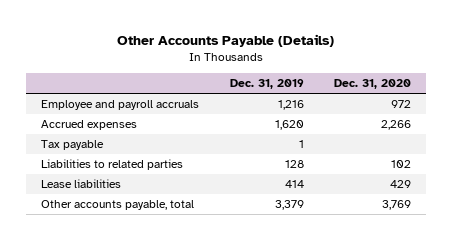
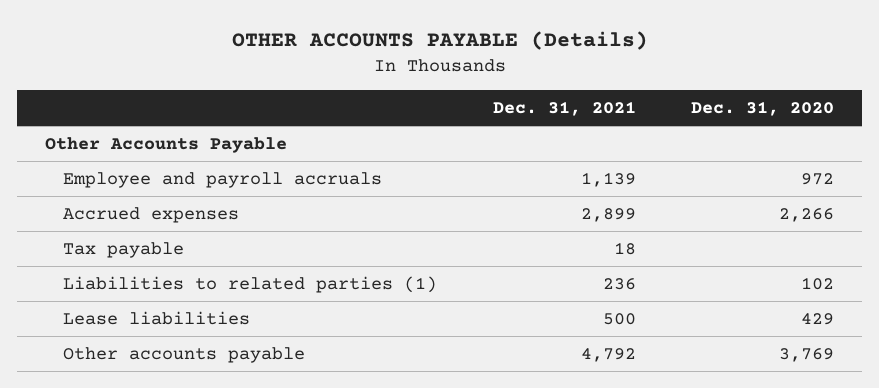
[117,33,335,47] Other Accounts Payable (Details) -> [231,31,648,51] OTHER ACCOUNTS PAYABLE (Details)
[229,79,304,90] Dec. 31, 2019 -> none
none -> [492,101,636,117] Dec. 31, 2021
none -> [45,137,288,154] Other Accounts Payable
[41,159,184,171] Liabilities to related parties -> [63,276,438,294] Liabilities to related parties (1)
[41,200,195,211] Other accounts payable, total -> [63,347,306,364] Other accounts payable

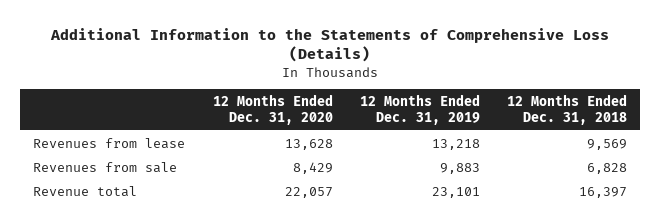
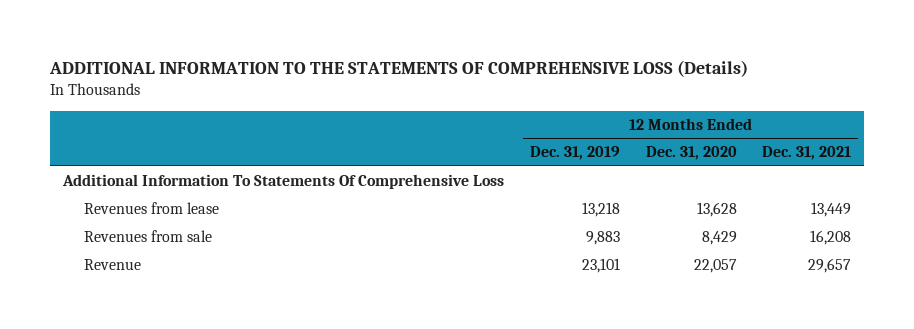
[50,27,610,63] Additional Information to the Statements of Comprehensive Loss (Details) -> [49,60,749,78] ADDITIONAL INFORMATION TO THE STATEMENTS OF COMPREHENSIVE LOSS (Details)
[506,93,627,126] 12 Months Ended Dec. 31, 2018 -> none
none -> [762,146,852,161] Dec. 31, 2021
none -> [62,174,505,190] Additional Information To Statements Of Comprehensive Loss
[33,185,138,197] Revenue total -> [84,259,142,271] Revenue

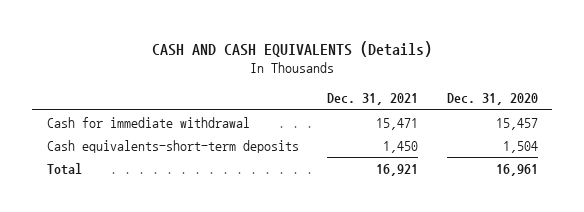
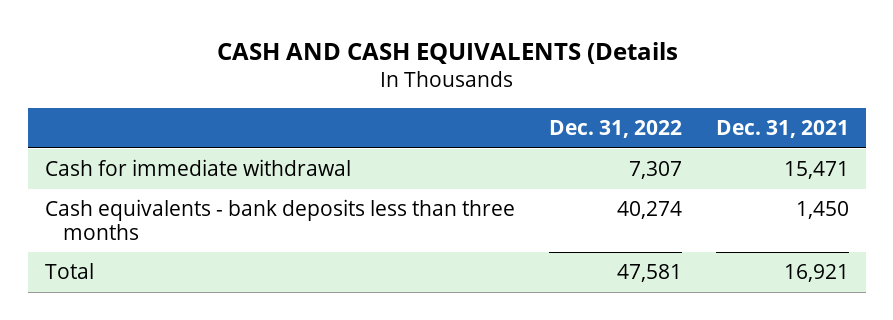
[152,40,433,57] CASH AND CASH EQUIVALENTS (Details) -> [216,41,678,64] CASH AND CASH EQUIVALENTS (Details
[446,93,538,106] Dec. 31, 2020 -> none
none -> [548,120,682,139] Dec. 31, 2022
[46,140,299,154] Cash equivalents-short-term deposits -> [44,199,515,240] Cash equivalents - bank deposits less than three months

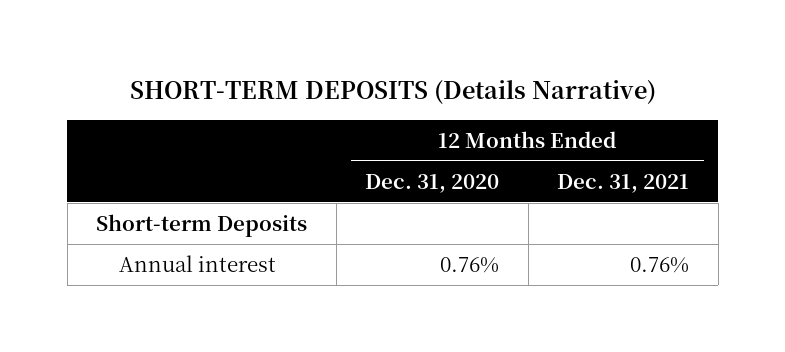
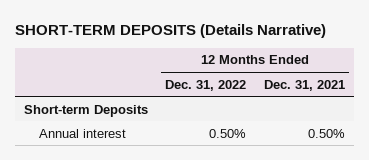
[365,173,500,193] Dec. 31, 2020 -> none
none -> [165,79,247,91] Dec. 31, 2022
[630,257,690,274] 0.76% -> [307,128,345,138] 0.50%

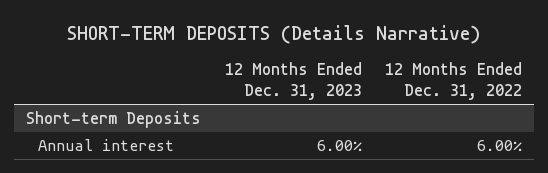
[263,79,345,91] Dec. 31, 2021 -> none
none -> [224,62,362,101] 12 Months Ended Dec. 31, 2023
[209,128,247,138] 0.50% -> [476,140,522,152] 6.00%

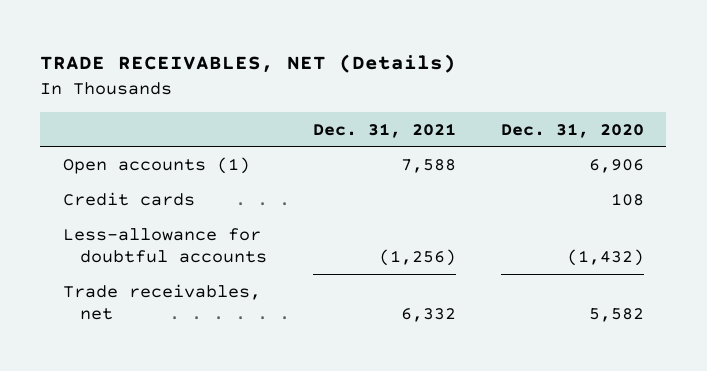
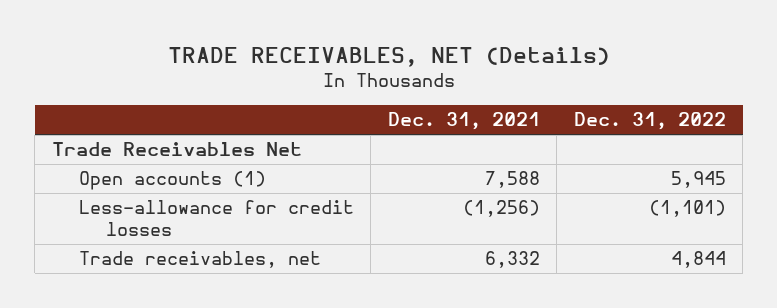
[500,122,644,138] Dec. 31, 2020 -> none
none -> [573,112,726,131] Dec. 31, 2022
none -> [51,142,302,157] Trade Receivables Net
[62,191,195,206] Credit cards -> none
[62,227,268,264] Less-allowance for doubtful accounts -> [78,200,354,237] Less-allowance for credit losses

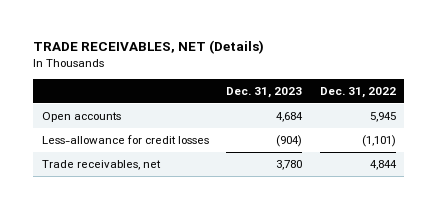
[387,112,540,131] Dec. 31, 2021 -> none
none -> [226,86,303,98] Dec. 31, 2023
[51,142,302,157] Trade Receivables Net -> none
[78,171,266,191] Open accounts (1) -> [41,112,121,123] Open accounts

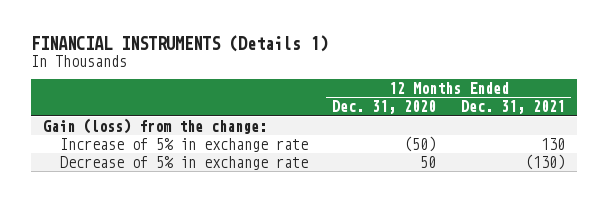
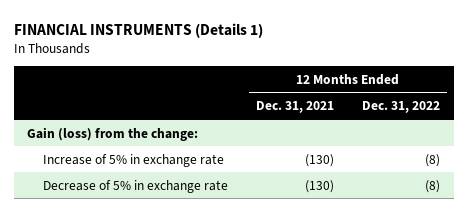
[332,100,437,115] Dec. 31, 2020 -> none
none -> [361,101,440,114] Dec. 31, 2022
[540,137,565,150] 130 -> [305,153,335,167] (130)

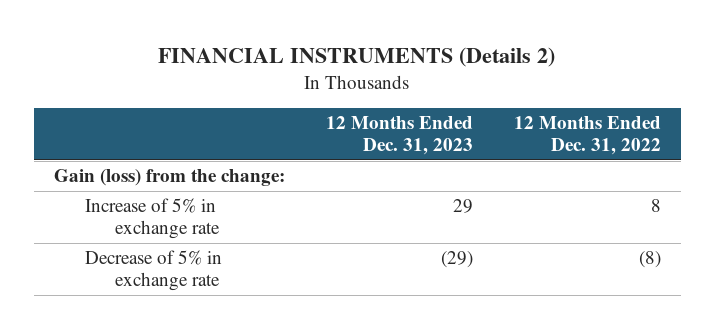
[13,22,263,38] FINANCIAL INSTRUMENTS (Details 1) -> [158,47,556,68] FINANCIAL INSTRUMENTS (Details 2)
[256,101,335,114] Dec. 31, 2021 -> none
none -> [325,116,473,156] 12 Months Ended Dec. 31, 2023
[424,153,440,167] (8) -> [650,199,661,213] 8

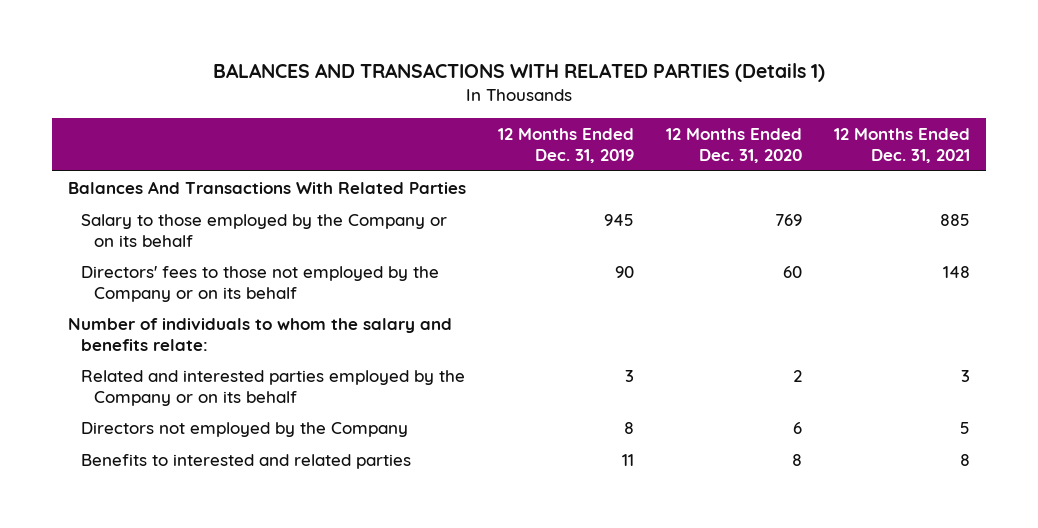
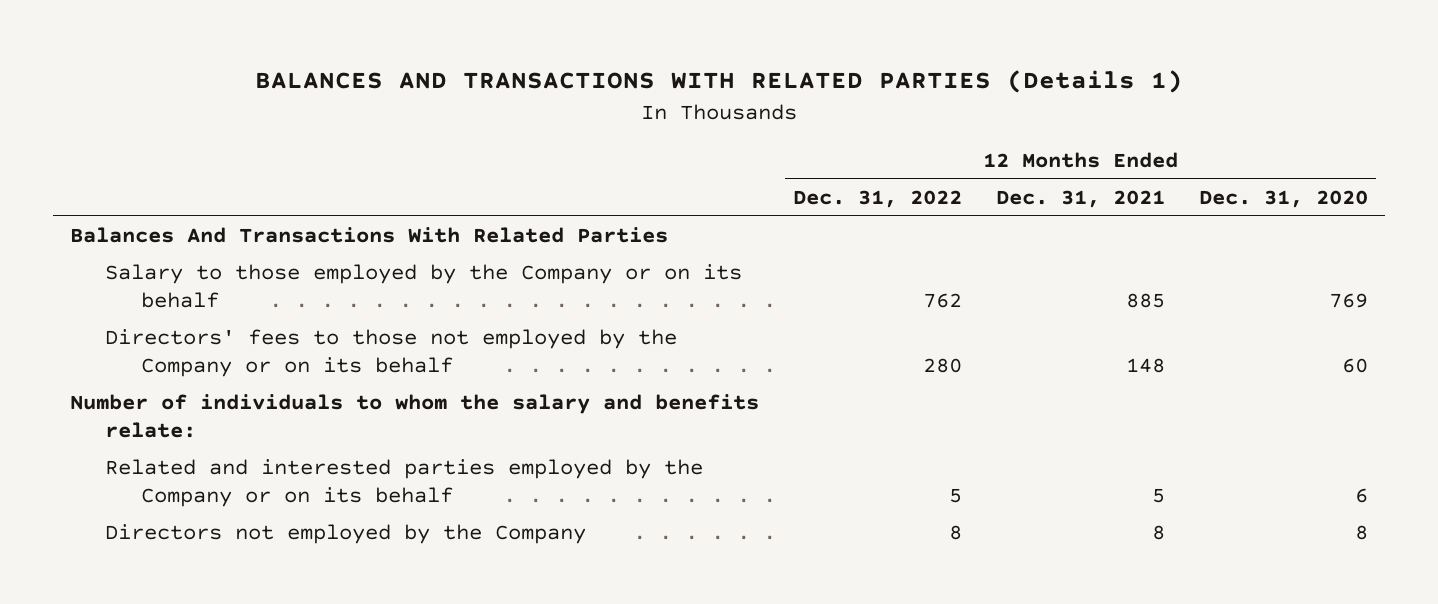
[498,128,635,163] 12 Months Ended Dec. 31, 2019 -> none
none -> [793,189,963,208] Dec. 31, 2022
[80,453,411,469] Benefits to interested and related parties -> none
[793,369,803,382] 2 -> [1354,487,1368,503] 6
[961,369,971,382] 3 -> [1152,487,1166,503] 5
[793,421,803,434] 6 -> [1354,525,1368,541] 8
[960,421,971,434] 5 -> [1152,525,1166,541] 8

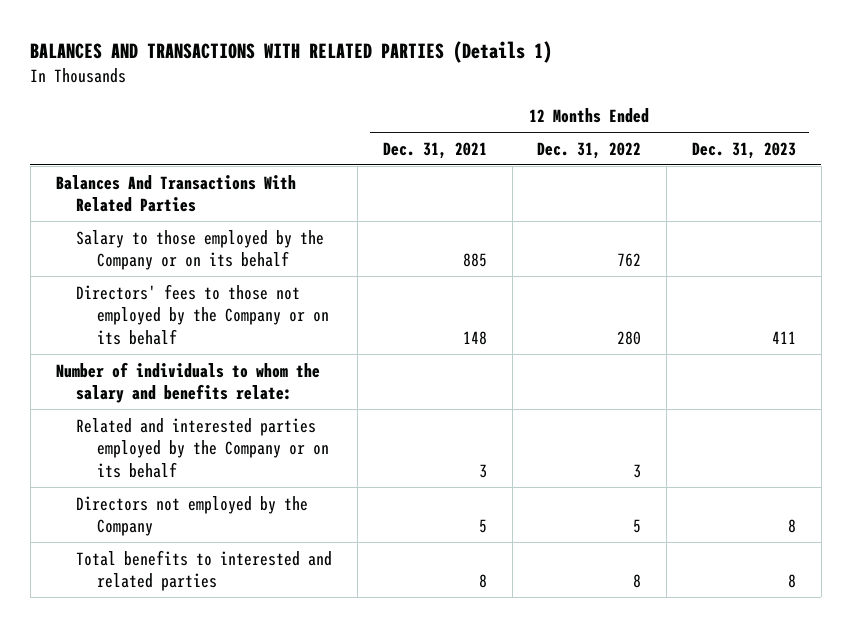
[1198,189,1368,208] Dec. 31, 2020 -> none
none -> [692,141,797,159] Dec. 31, 2023
[949,487,963,503] 5 -> [633,463,642,478] 3
[1152,487,1166,503] 5 -> [478,463,487,478] 3
[949,525,963,541] 8 -> [633,519,642,534] 5
[1152,525,1166,541] 8 -> [478,519,487,534] 5
none -> [76,549,333,592] Total benefits to interested and related parties

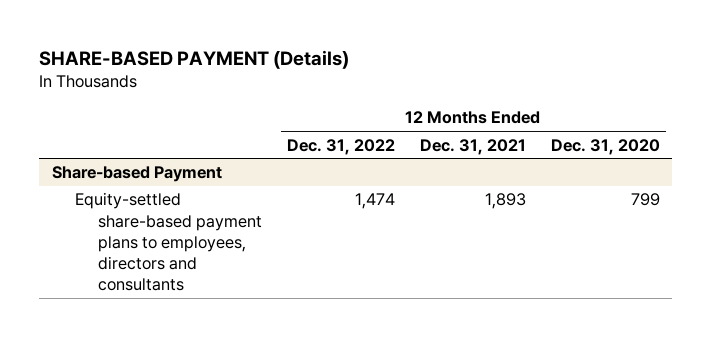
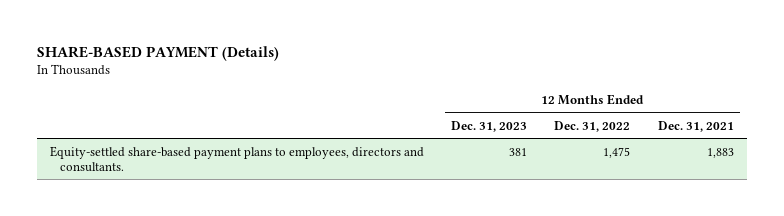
[550,138,660,155] Dec. 31, 2020 -> none
none -> [451,120,528,132] Dec. 31, 2023
[51,166,222,183] Share-based Payment -> none
[75,192,263,292] Equity-settled share-based payment plans to employees, directors and consultants -> [50,145,425,172] Equity-settled share-based payment plans to employees, directors and consultants.
[355,193,396,210] 1,474 -> [603,146,631,158] 1,475
[484,193,526,210] 1,893 -> [706,147,734,158] 1,883

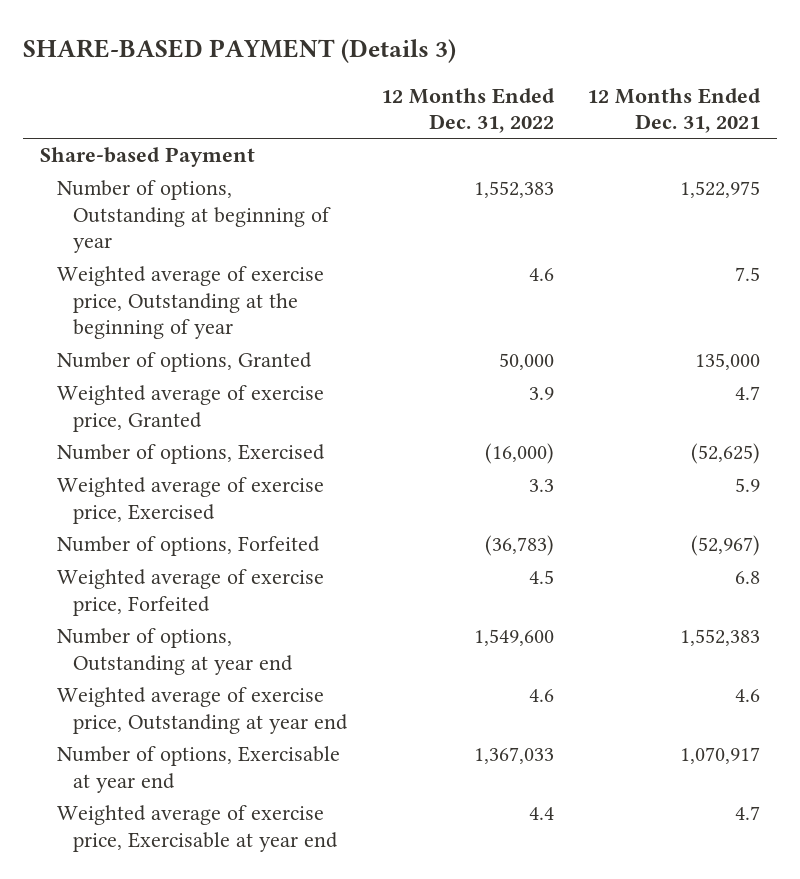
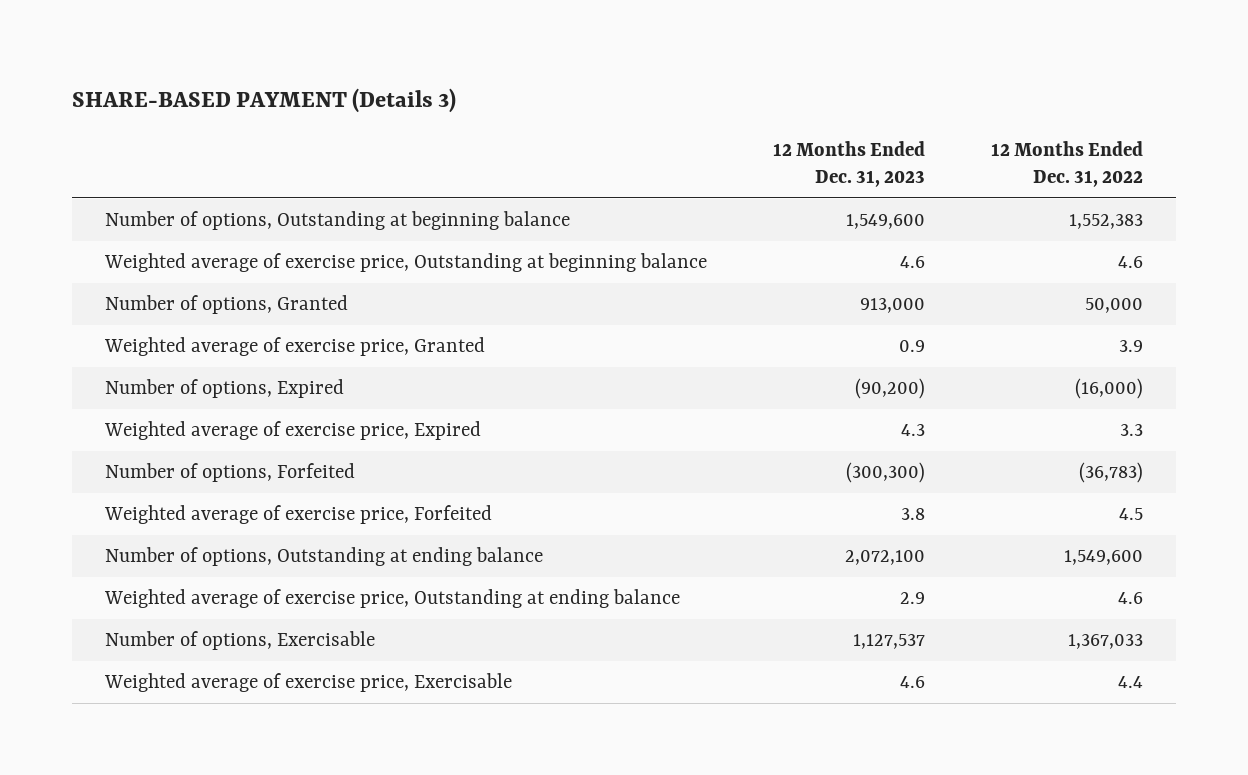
[587,87,762,134] 12 Months Ended Dec. 31, 2021 -> none
none -> [773,141,926,187] 12 Months Ended Dec. 31, 2023
[39,147,255,168] Share-based Payment -> none
[56,180,332,254] Number of options, Outstanding at beginning of year -> [105,211,571,231] Number of options, Outstanding at beginning balance
[56,266,324,340] Weighted average of exercise price, Outstanding at the beginning of year -> [104,253,708,273] Weighted average of exercise price, Outstanding at beginning balance
[56,444,325,465] Number of options, Exercised -> [105,379,345,399] Number of options, Expired
[56,477,324,524] Weighted average of exercise price, Exercised -> [104,421,482,441] Weighted average of exercise price, Expired
[56,628,294,675] Number of options, Outstanding at year end -> [105,547,544,567] Number of options, Outstanding at ending balance
[56,687,349,734] Weighted average of exercise price, Outstanding at year end -> [104,589,681,609] Weighted average of exercise price, Outstanding at ending balance
[56,746,340,793] Number of options, Exercisable at year end -> [105,631,376,651] Number of options, Exercisable
[56,805,339,852] Weighted average of exercise price, Exercisable at year end -> [104,673,513,693] Weighted average of exercise price, Exercisable

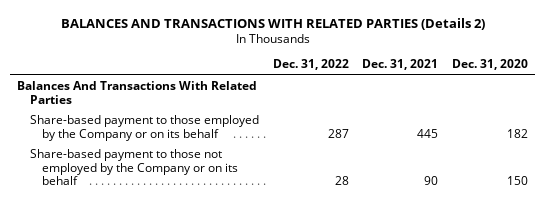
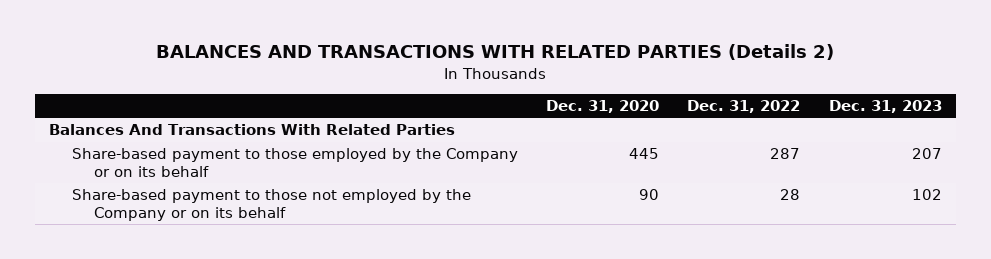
[362,59,439,71] Dec. 31, 2021 -> none
none -> [828,99,942,113] Dec. 31, 2023
[507,128,529,138] 182 -> [628,148,659,160] 445
[507,176,529,186] 150 -> [638,189,659,201] 90

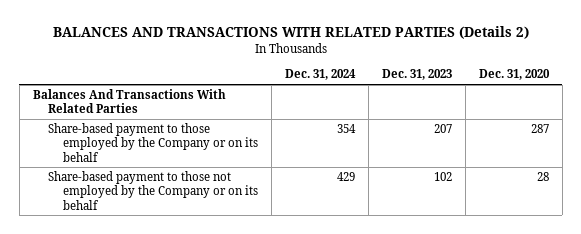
[687,99,801,113] Dec. 31, 2022 -> none
none -> [284,69,356,81] Dec. 31, 2024
[628,148,659,160] 445 -> [530,124,549,134] 287
[638,189,659,201] 90 -> [536,172,549,182] 28

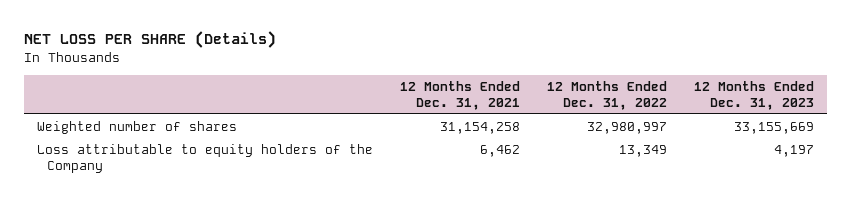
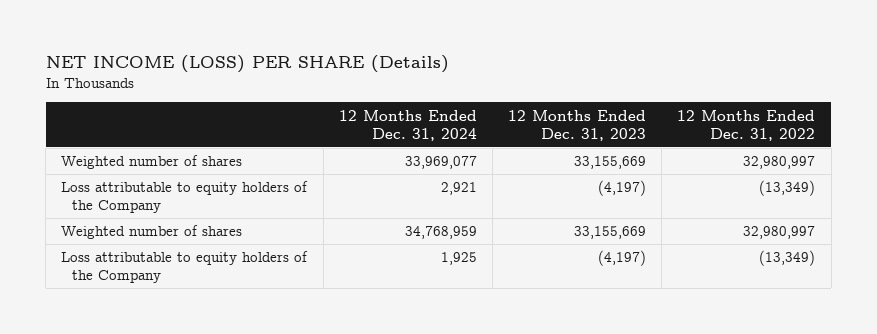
[24,31,277,49] NET LOSS PER SHARE (Details) -> [45,55,449,74] NET INCOME (LOSS) PER SHARE (Details)
[400,81,521,110] 12 Months Ended Dec. 31, 2021 -> none
none -> [338,109,477,141] 12 Months Ended Dec. 31, 2024
[618,144,667,157] 13,349 -> [759,180,816,197] (13,349)
[773,144,814,157] 4,197 -> [598,180,647,197] (4,197)
none -> [61,225,243,240] Weighted number of shares
none -> [61,251,309,284] Loss attributable to equity holders of the Company

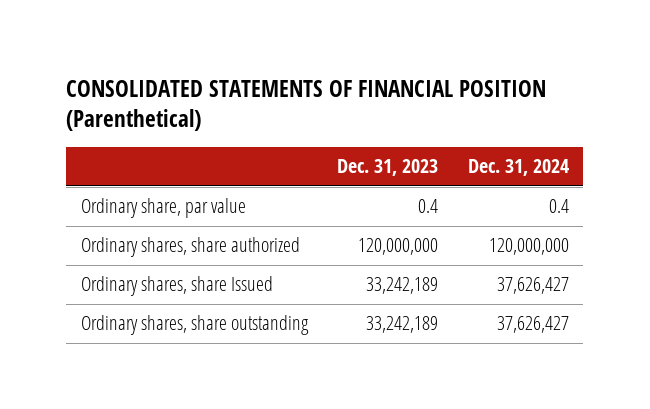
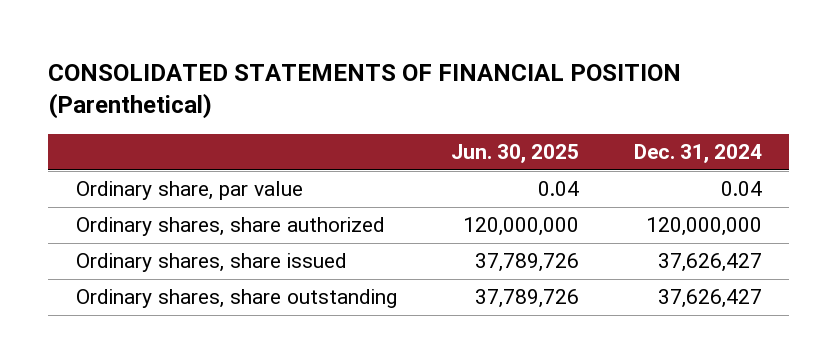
[337,159,439,177] Dec. 31, 2023 -> none
none -> [451,144,580,164] Jun. 30, 2025
[548,199,569,214] 0.4 -> [721,181,763,197] 0.04
[80,276,273,297] Ordinary shares, share Issued -> [75,253,347,273] Ordinary shares, share issued

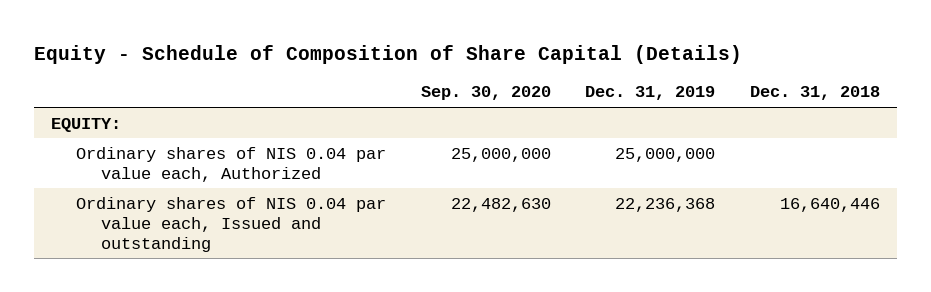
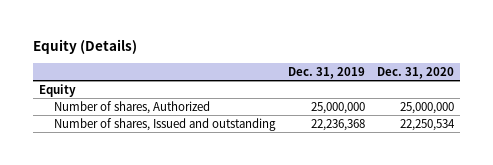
[33,44,742,64] Equity - Schedule of Composition of Share Capital (Details) -> [33,39,138,55] Equity (Details)
[420,86,551,101] Sep. 30, 2020 -> none
[749,86,880,101] Dec. 31, 2018 -> none
none -> [376,66,454,79] Dec. 31, 2020
[51,117,122,132] EQUITY: -> [39,83,77,97] Equity
[76,146,387,182] Ordinary shares of NIS 0.04 par value each, Authorized -> [54,100,211,114] Number of shares, Authorized
[76,196,387,252] Ordinary shares of NIS 0.04 par value each, Issued and outstanding -> [54,117,277,131] Number of shares, Issued and outstanding

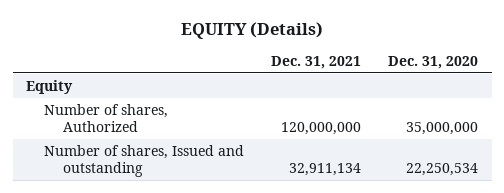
[33,39,138,55] Equity (Details) -> [181,21,324,39] EQUITY (Details)
[287,66,365,79] Dec. 31, 2019 -> none
none -> [271,55,362,69] Dec. 31, 2021
[399,101,454,114] 25,000,000 -> [406,122,479,136] 35,000,000

